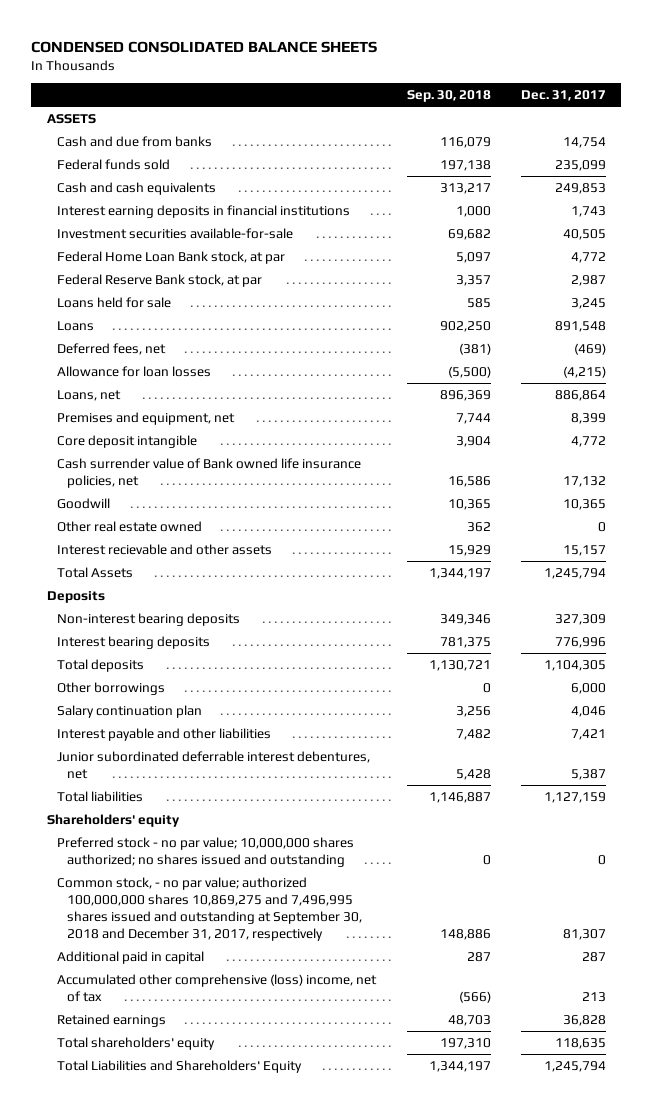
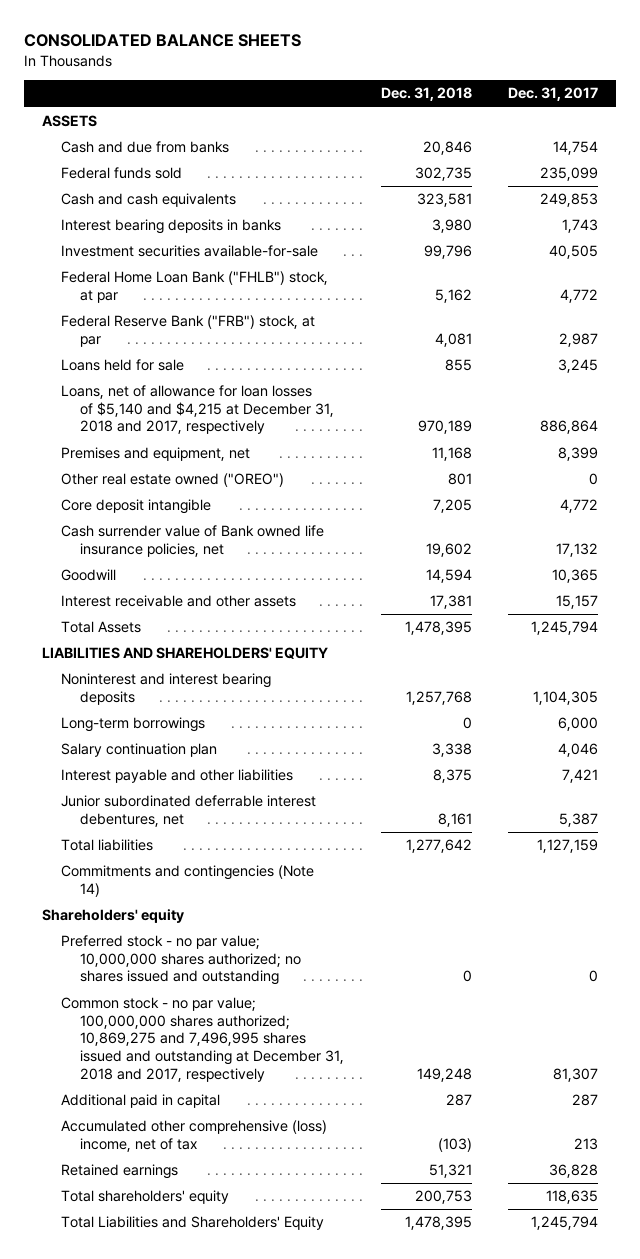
[31,41,378,54] CONDENSED CONSOLIDATED BALANCE SHEETS -> [24,34,302,48] CONSOLIDATED BALANCE SHEETS
[406,90,491,103] Sep. 30, 2018 -> none
none -> [380,87,472,102] Dec. 31, 2018
[56,204,350,218] Interest earning deposits in financial institutions -> [61,219,282,235] Interest bearing deposits in banks
[56,250,285,264] Federal Home Loan Bank stock, at par -> [61,271,329,303] Federal Home Loan Bank ("FHLB") stock, at par
[56,273,262,287] Federal Reserve Bank stock, at par -> [61,315,316,347] Federal Reserve Bank ("FRB") stock, at par
[56,320,94,331] Loans -> none
[56,342,166,355] Deferred fees, net -> none
[56,365,211,377] Allowance for loan losses -> none
[56,389,121,401] Loans, net -> [61,385,335,435] Loans, net of allowance for loan losses of $5,140 and $4,215 at December 31, 2018 and 2017, respectively
none -> [61,473,285,488] Other real estate owned ("OREO")
[56,520,202,532] Other real estate owned -> none
[56,543,272,555] Interest recievable and other assets -> [61,595,297,608] Interest receivable and other assets
[46,590,105,603] Deposits -> none
[56,635,210,649] Interest bearing deposits -> none
[56,658,144,672] Total deposits -> none
[56,681,165,695] Other borrowings -> none
none -> [42,647,329,660] LIABILITIES AND SHAREHOLDERS' EQUITY
[56,612,240,626] Non-interest bearing deposits -> [61,673,272,705] Noninterest and interest bearing deposits
[555,613,607,625] 327,309 -> [533,690,599,705] 1,104,305
none -> [61,717,206,733] Long-term borrowings
none -> [61,865,315,897] Commitments and contingencies (Note 14)
[56,876,363,941] Common stock, - no par value; authorized 100,000,000 shares 10,869,275 and 7,496,995 shares issued and outstanding at September 30, 2018 and December 31, 2017, respectively -> [61,997,345,1082] Common stock - no par value; 100,000,000 shares authorized; 10,869,275 and 7,496,995 shares issued and outstanding at December 31, 2018 and 2017, respectively

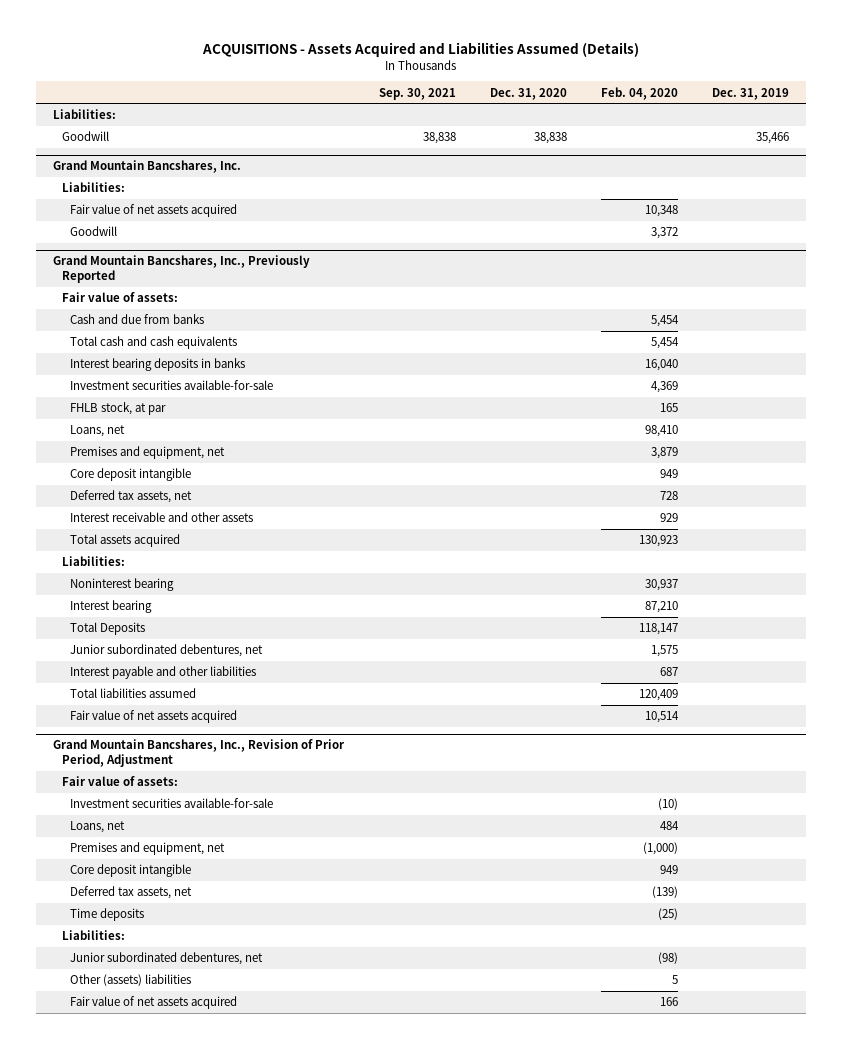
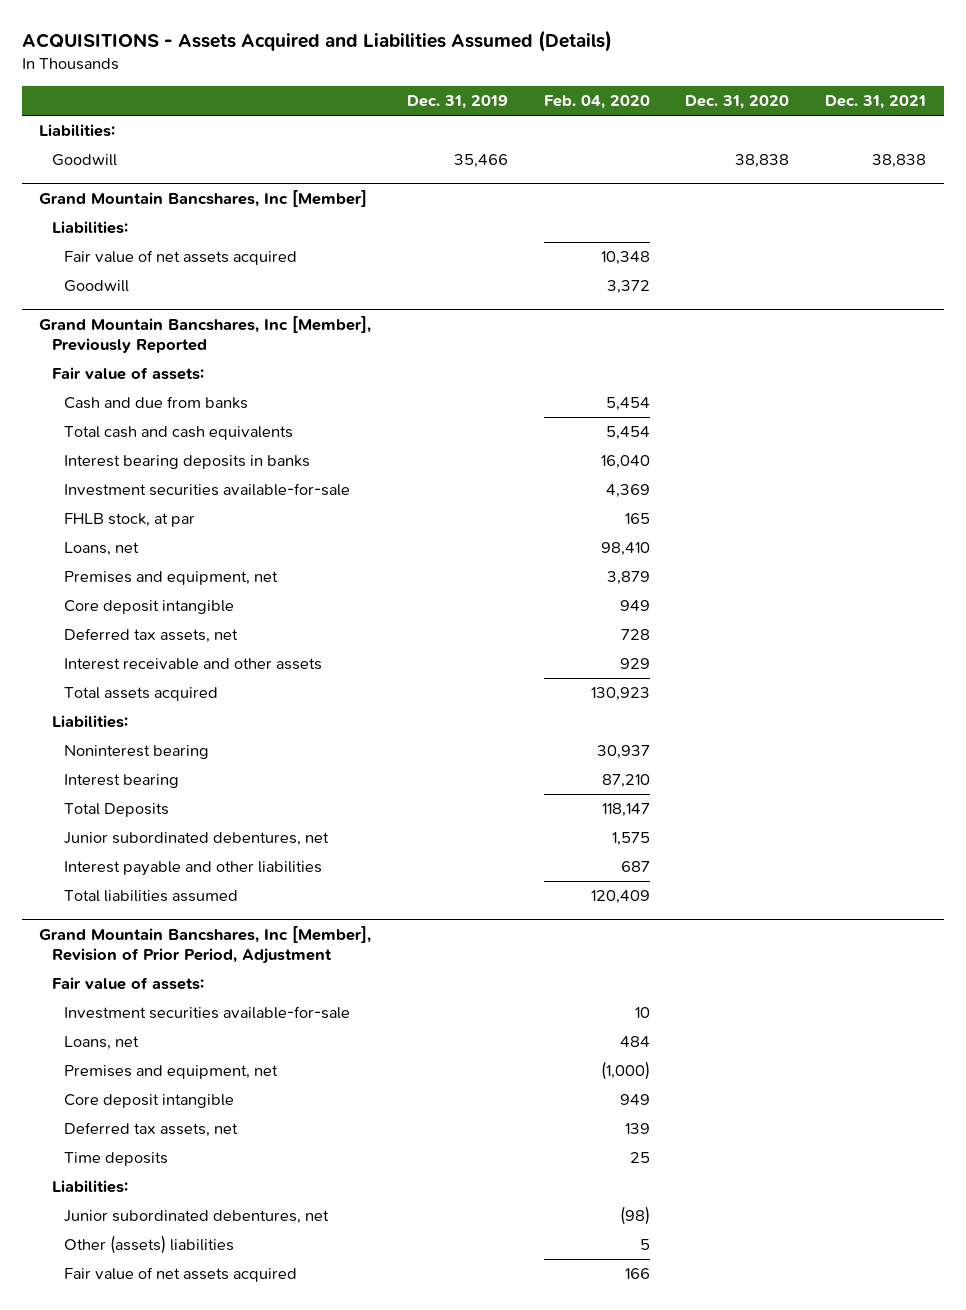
[378,87,456,100] Sep. 30, 2021 -> none
none -> [825,95,927,110] Dec. 31, 2021
[53,160,242,174] Grand Mountain Bancshares, Inc. -> [39,190,368,208] Grand Mountain Bancshares, Inc [Member]
[53,255,311,284] Grand Mountain Bancshares, Inc., Previously Reported -> [39,316,372,354] Grand Mountain Bancshares, Inc [Member], Previously Reported
[70,710,238,724] Fair value of net assets acquired -> none
[53,739,346,768] Grand Mountain Bancshares, Inc., Revision of Prior Period, Adjustment -> [39,926,372,965] Grand Mountain Bancshares, Inc [Member], Revision of Prior Period, Adjustment
[657,798,678,811] (10) -> [634,1007,650,1019] 10
[651,886,678,899] (139) -> [624,1123,650,1135] 139
[657,908,678,921] (25) -> [629,1152,650,1164] 25

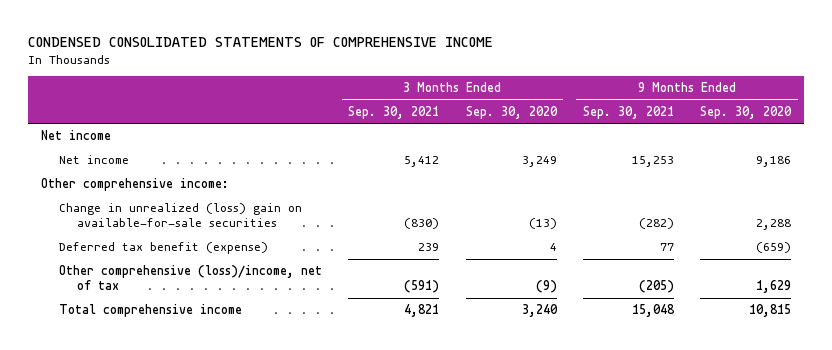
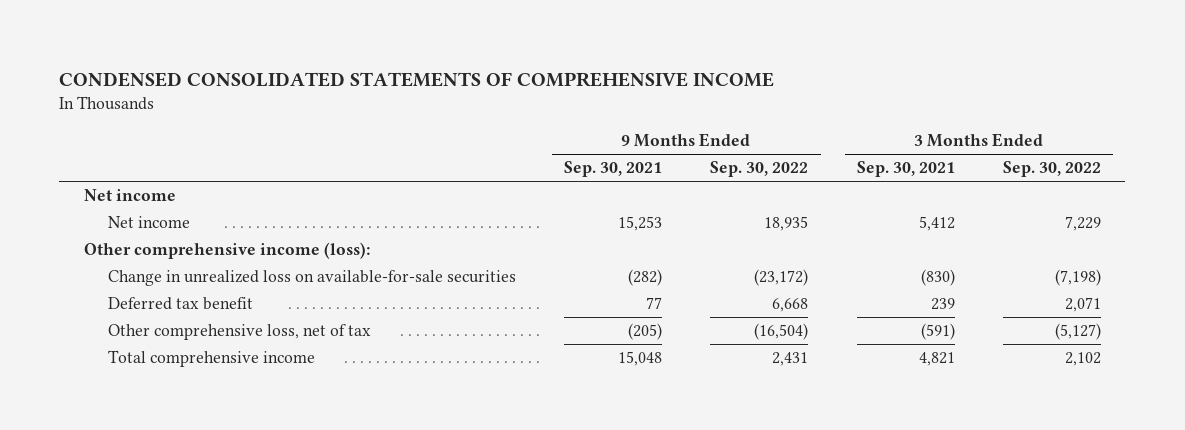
[465,105,558,119] Sep. 30, 2020 -> none
[700,105,793,119] Sep. 30, 2020 -> none
none -> [710,161,809,178] Sep. 30, 2022
none -> [1003,161,1102,178] Sep. 30, 2022
[41,177,230,191] Other comprehensive income: -> [83,242,370,260] Other comprehensive income (loss):
[59,202,303,228] Change in unrealized (loss) gain on available-for-sale securities -> [107,270,516,287] Change in unrealized loss on available-for-sale securities
[59,241,269,254] Deferred tax benefit (expense) -> [107,297,253,311] Deferred tax benefit
[59,264,323,291] Other comprehensive (loss)/income, net of tax -> [107,324,371,341] Other comprehensive loss, net of tax

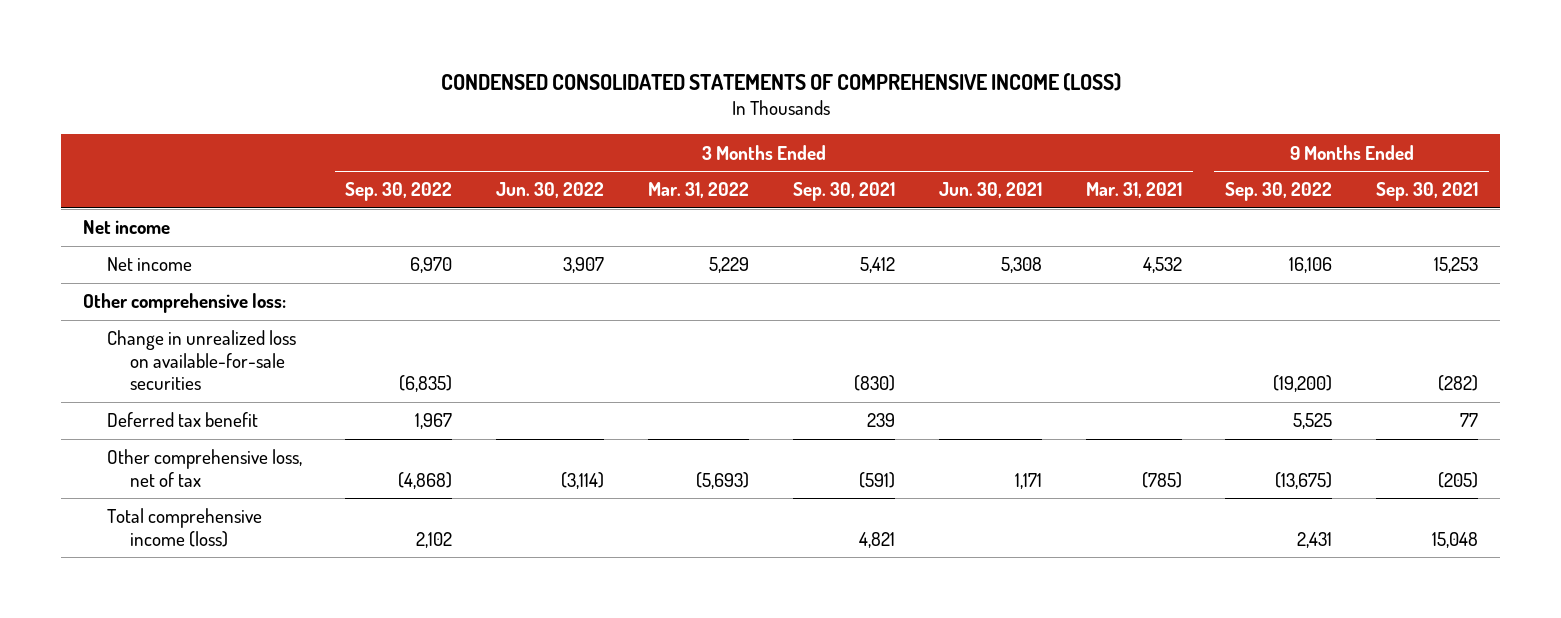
[59,72,775,88] CONDENSED CONSOLIDATED STATEMENTS OF COMPREHENSIVE INCOME -> [440,73,1121,92] CONDENSED CONSOLIDATED STATEMENTS OF COMPREHENSIVE INCOME (LOSS)
none -> [496,182,605,199] Jun. 30, 2022
none -> [648,182,750,199] Mar. 31, 2022
none -> [938,182,1042,199] Jun. 30, 2021
none -> [1085,182,1182,199] Mar. 31, 2021
[764,216,809,232] 18,935 -> [1289,257,1333,274] 16,106
[1065,216,1102,232] 7,229 -> [410,257,453,274] 6,970
[83,242,370,260] Other comprehensive income (loss): -> [82,293,286,314] Other comprehensive loss:
[754,269,809,287] (23,172) -> [1273,375,1333,393] (19,200)
[1055,269,1102,287] (7,198) -> [399,375,453,393] (6,835)
[772,298,809,313] 6,668 -> [1293,413,1333,430] 5,525
[1065,297,1102,313] 2,071 -> [415,413,453,430] 1,967
[754,323,809,341] (16,504) -> [1275,471,1333,489] (13,675)
[1055,323,1102,341] (5,127) -> [398,471,453,489] (4,868)
[107,350,315,368] Total comprehensive income -> [106,508,262,547] Total comprehensive income (loss)

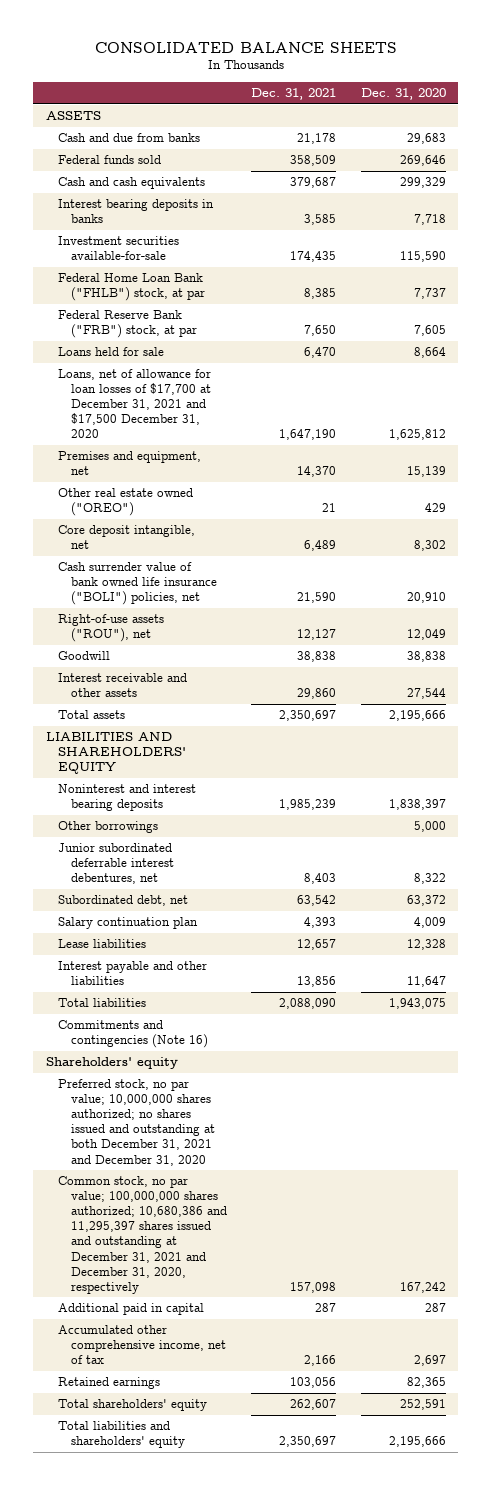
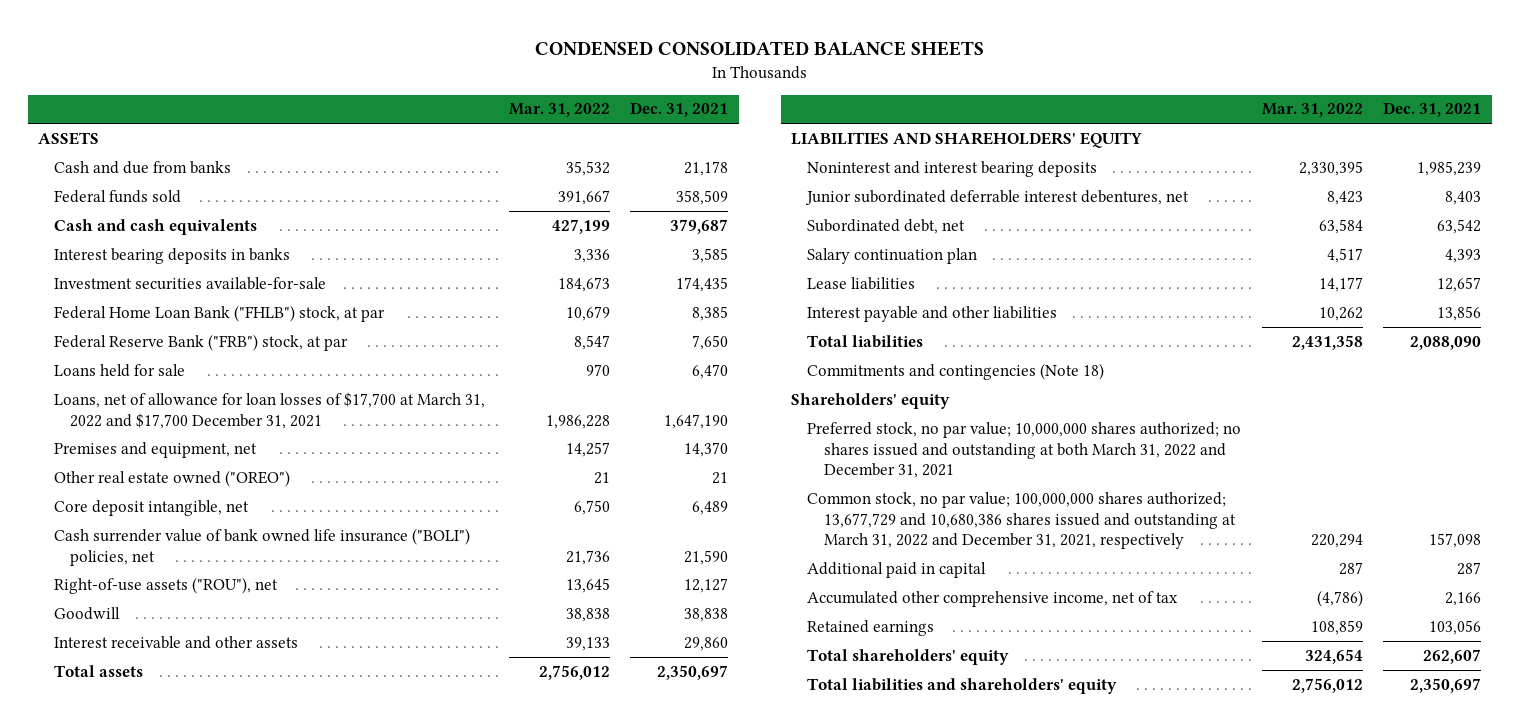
[94,41,397,53] CONSOLIDATED BALANCE SHEETS -> [534,40,984,56] CONDENSED CONSOLIDATED BALANCE SHEETS
[360,88,446,101] Dec. 31, 2020 -> none
none -> [508,103,610,118] Mar. 31, 2022
[58,369,212,439] Loans, net of allowance for loan losses of $17,700 at December 31, 2021 and $17,500 December 31, 2020 -> [54,391,486,429] Loans, net of allowance for loan losses of $17,700 at March 31, 2022 and $17,700 December 31, 2021
[58,821,159,834] Other borrowings -> none
[58,1020,208,1049] Commitments and contingencies (Note 16) -> [807,362,1105,380] Commitments and contingencies (Note 18)
[58,1079,215,1166] Preferred stock, no par value; 10,000,000 shares authorized; no shares issued and outstanding at both December 31, 2021 and December 31, 2020 -> [807,421,1242,479] Preferred stock, no par value; 10,000,000 shares authorized; no shares issued and outstanding at both March 31, 2022 and December 31, 2021
[58,1176,227,1294] Common stock, no par value; 100,000,000 shares authorized; 10,680,386 and 11,295,397 shares issued and outstanding at December 31, 2021 and December 31, 2020, respectively -> [807,491,1236,550] Common stock, no par value; 100,000,000 shares authorized; 13,677,729 and 10,680,386 shares issued and outstanding at March 31, 2022 and December 31, 2021, respectively

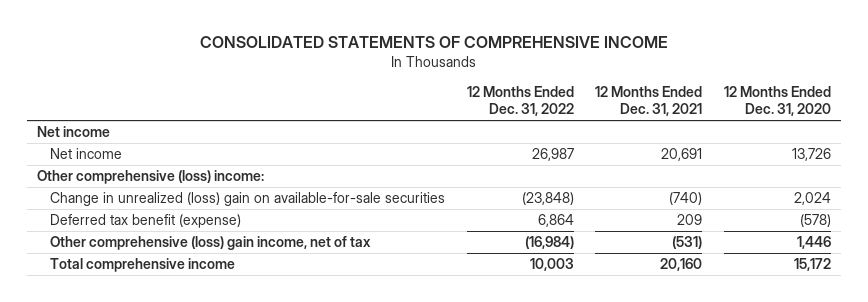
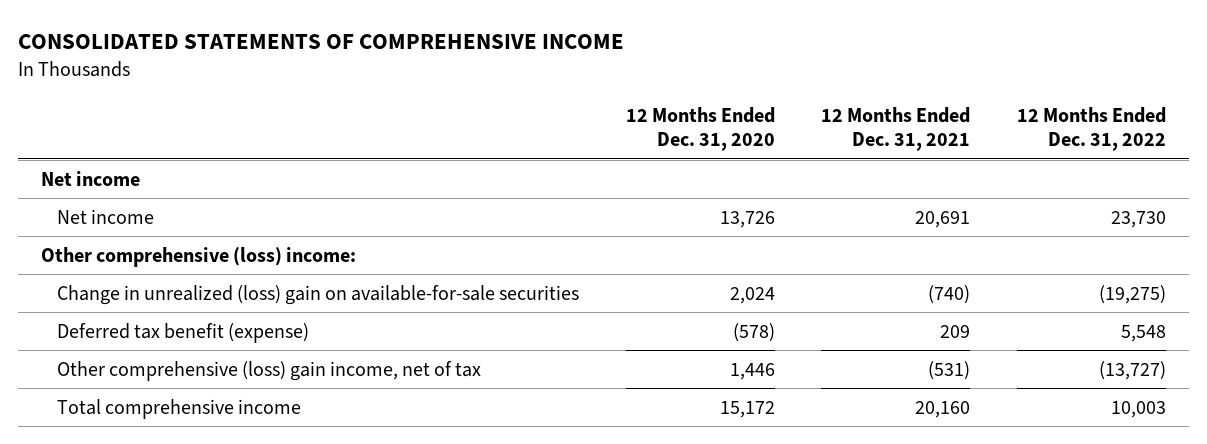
[531,148,574,162] 26,987 -> [1110,210,1166,228] 23,730
[521,192,574,206] (23,848) -> [1098,284,1166,304] (19,275)
[537,214,574,228] 6,864 -> [1120,324,1166,342] 5,548
[524,236,574,250] (16,984) -> [1098,360,1166,380] (13,727)

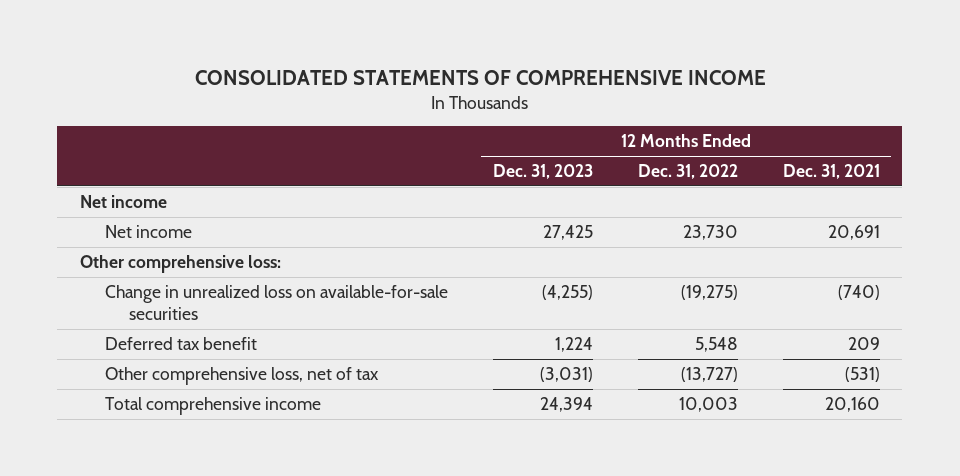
[625,106,775,152] 12 Months Ended Dec. 31, 2020 -> none
none -> [492,164,593,180] Dec. 31, 2023
[41,246,357,267] Other comprehensive (loss) income: -> [79,255,281,274] Other comprehensive loss:
[57,284,580,305] Change in unrealized (loss) gain on available-for-sale securities -> [104,285,448,321] Change in unrealized loss on available-for-sale securities
[57,322,310,343] Deferred tax benefit (expense) -> [104,337,257,351] Deferred tax benefit
[57,360,482,381] Other comprehensive (loss) gain income, net of tax -> [104,367,379,386] Other comprehensive loss, net of tax

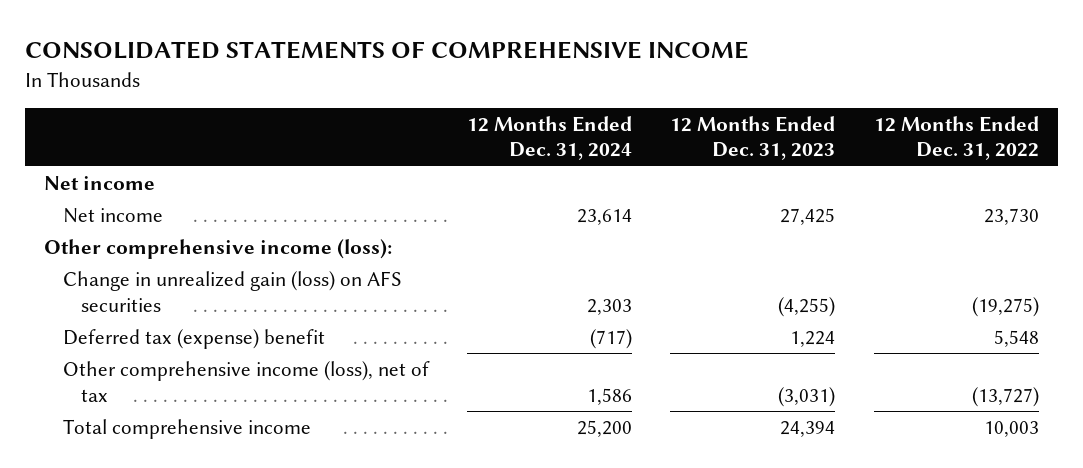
[782,164,880,180] Dec. 31, 2021 -> none
none -> [466,115,632,161] 12 Months Ended Dec. 31, 2024
[79,255,281,274] Other comprehensive loss: -> [44,239,393,260] Other comprehensive income (loss):
[104,285,448,321] Change in unrealized loss on available-for-sale securities -> [62,271,402,312] Change in unrealized gain (loss) on AFS securities
[104,337,257,351] Deferred tax benefit -> [62,329,325,350] Deferred tax (expense) benefit
[104,367,379,386] Other comprehensive loss, net of tax -> [62,361,430,402] Other comprehensive income (loss), net of tax

